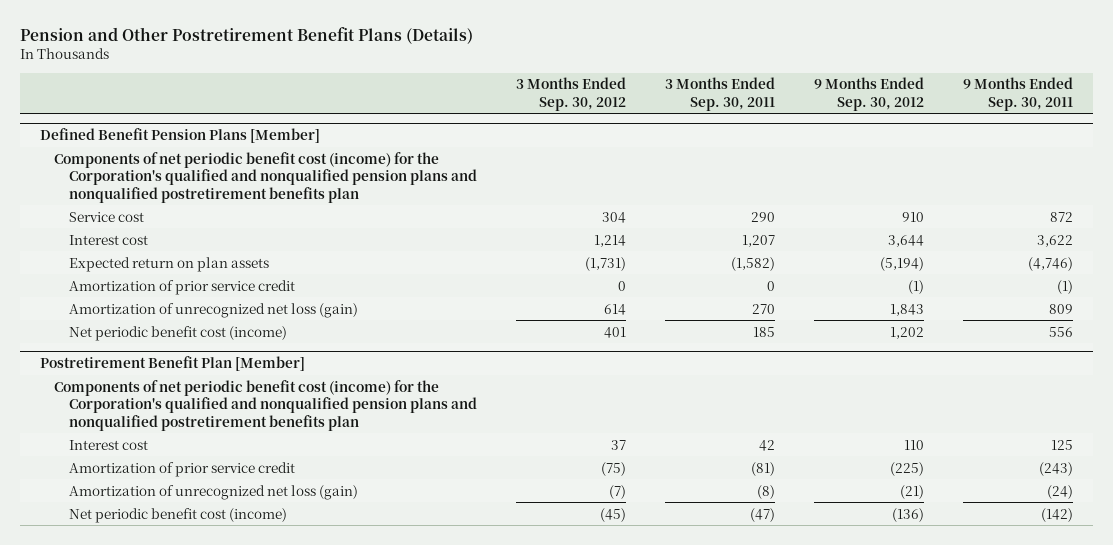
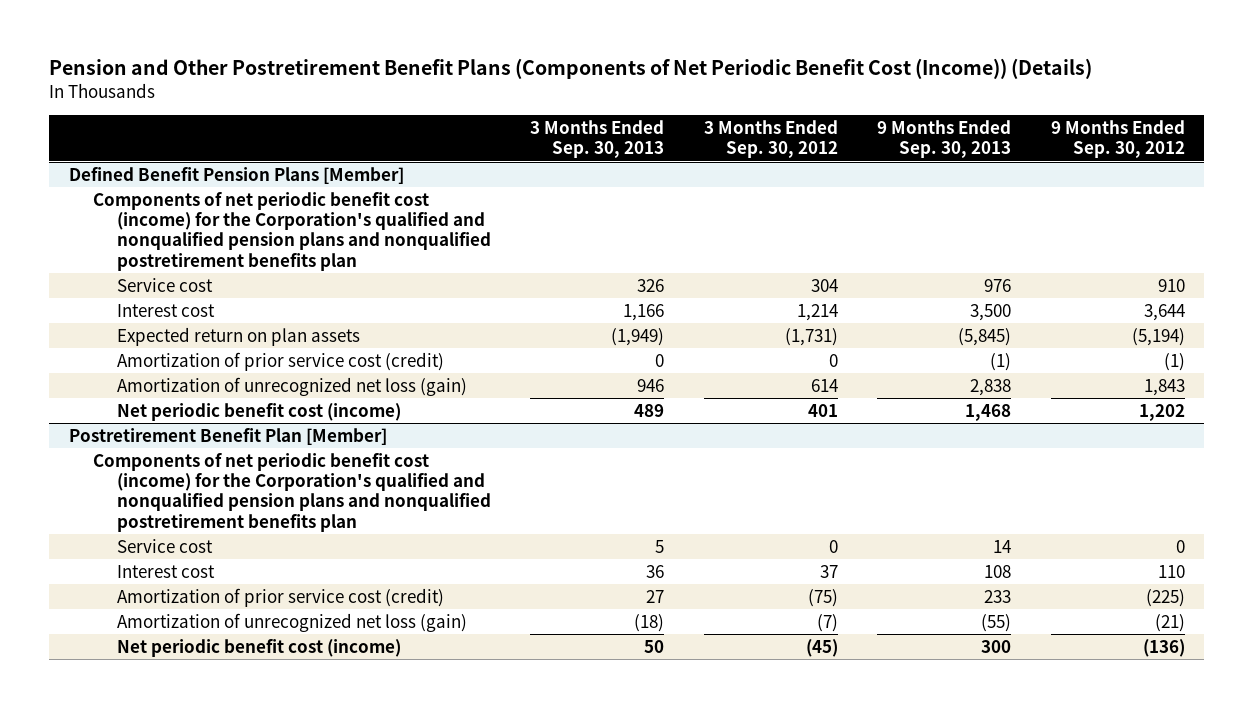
[20,27,474,45] Pension and Other Postretirement Benefit Plans (Details) -> [49,58,1093,80] Pension and Other Postretirement Benefit Plans (Components of Net Periodic Benefit Cost (Income)) (Details)
[664,77,775,112] 3 Months Ended Sep. 30, 2011 -> none
[963,77,1074,112] 9 Months Ended Sep. 30, 2011 -> none
none -> [530,119,665,159] 3 Months Ended Sep. 30, 2013
none -> [877,119,1012,159] 9 Months Ended Sep. 30, 2013
[68,279,295,295] Amortization of prior service credit -> [116,351,444,371] Amortization of prior service cost (credit)
none -> [116,538,213,553] Service cost
[68,461,295,477] Amortization of prior service credit -> [116,587,444,607] Amortization of prior service cost (credit)

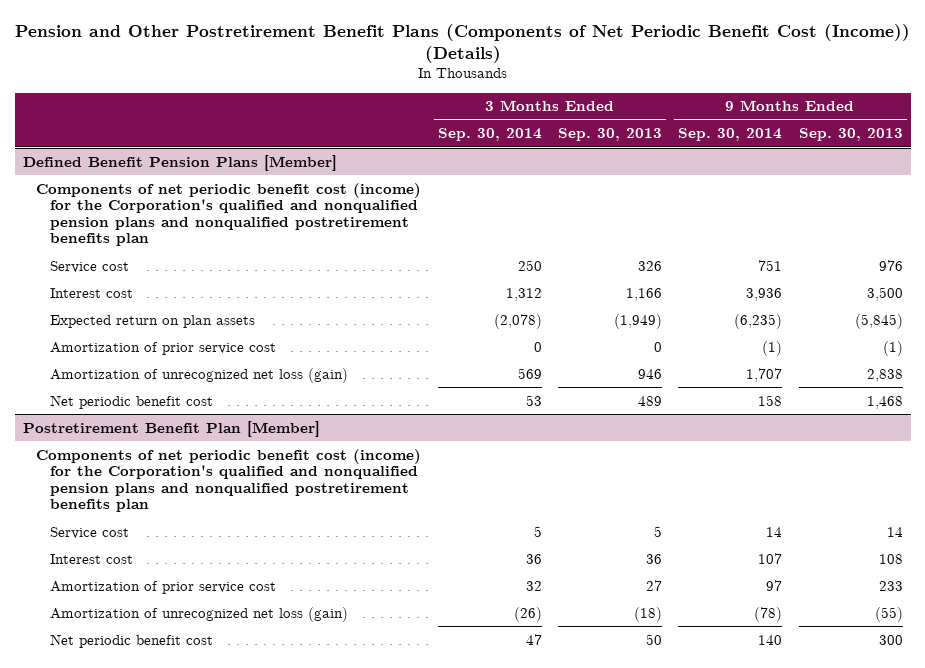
[703,119,838,159] 3 Months Ended Sep. 30, 2012 -> none
[1050,119,1185,159] 9 Months Ended Sep. 30, 2012 -> none
none -> [437,128,542,142] Sep. 30, 2014
none -> [678,128,783,142] Sep. 30, 2014
[116,351,444,371] Amortization of prior service cost (credit) -> [49,341,276,355] Amortization of prior service cost
[116,402,401,421] Net periodic benefit cost (income) -> [49,394,213,409] Net periodic benefit cost
[116,587,444,607] Amortization of prior service cost (credit) -> [49,580,276,594] Amortization of prior service cost
[116,638,401,657] Net periodic benefit cost (income) -> [49,633,213,648] Net periodic benefit cost

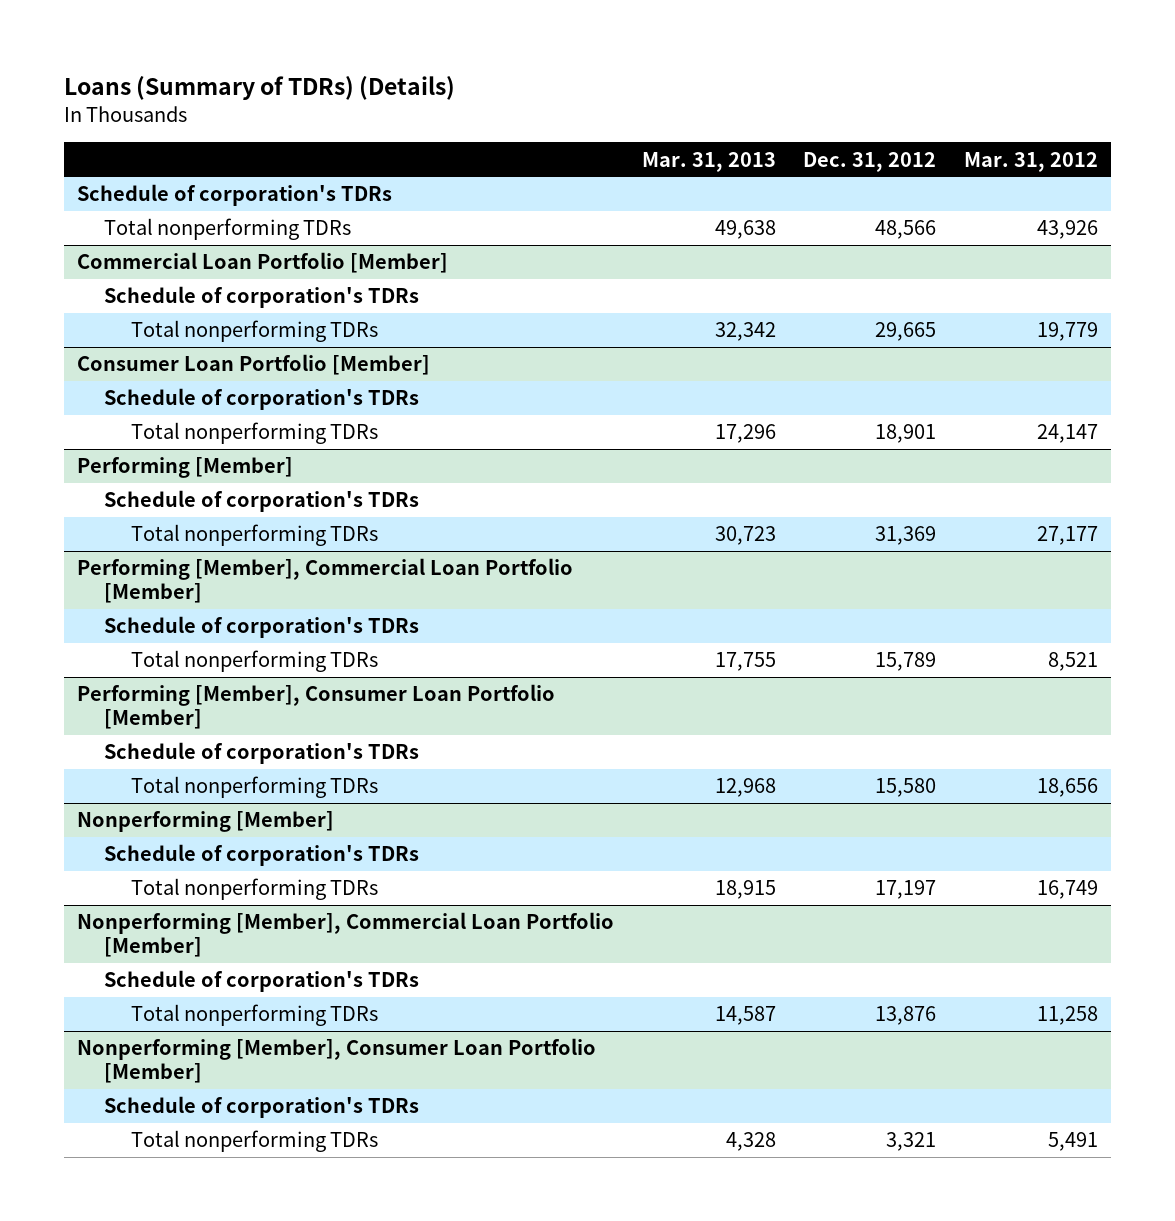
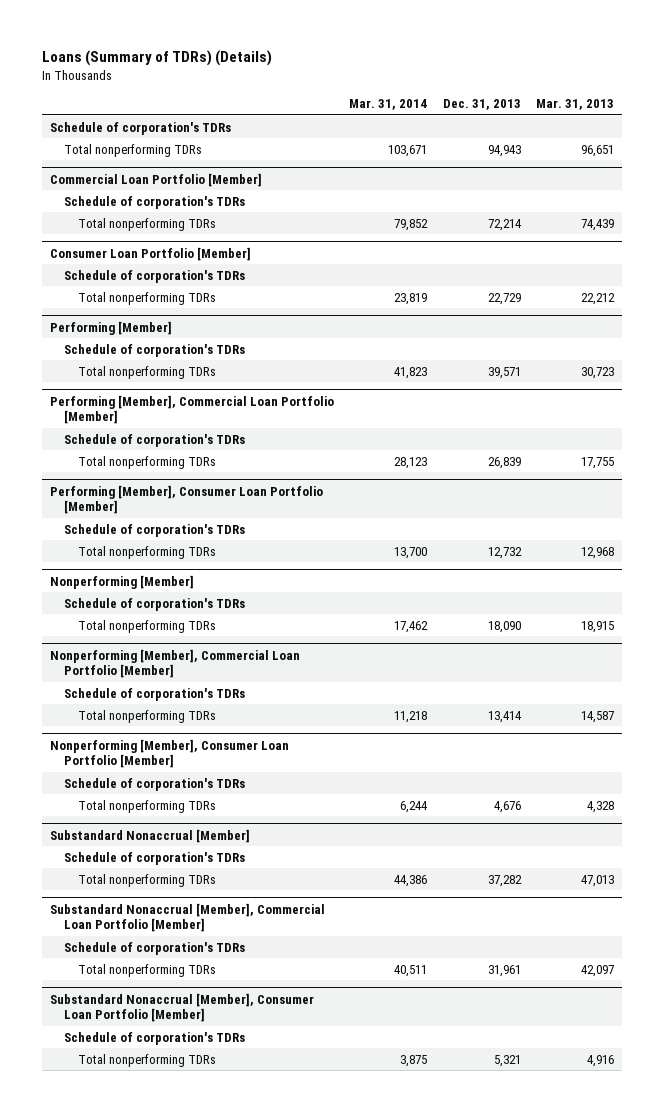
[803,151,937,172] Dec. 31, 2012 -> none
[963,151,1098,172] Mar. 31, 2012 -> none
none -> [349,99,428,111] Mar. 31, 2014
none -> [442,99,521,111] Dec. 31, 2013
[714,220,776,240] 49,638 -> [581,144,615,157] 96,651
[714,322,776,342] 32,342 -> [581,218,615,231] 74,439
[714,424,776,444] 17,296 -> [581,292,616,305] 22,212
none -> [49,828,250,843] Substandard Nonaccrual [Member]
none -> [64,851,246,865] Schedule of corporation's TDRs
none -> [78,873,217,887] Total nonperforming TDRs
none -> [49,902,325,933] Substandard Nonaccrual [Member], Commercial Loan Portfolio [Member]
none -> [64,941,246,955] Schedule of corporation's TDRs
none -> [78,963,217,977] Total nonperforming TDRs
none -> [49,992,314,1023] Substandard Nonaccrual [Member], Consumer Loan Portfolio [Member]
none -> [64,1031,246,1045] Schedule of corporation's TDRs
none -> [78,1053,217,1067] Total nonperforming TDRs

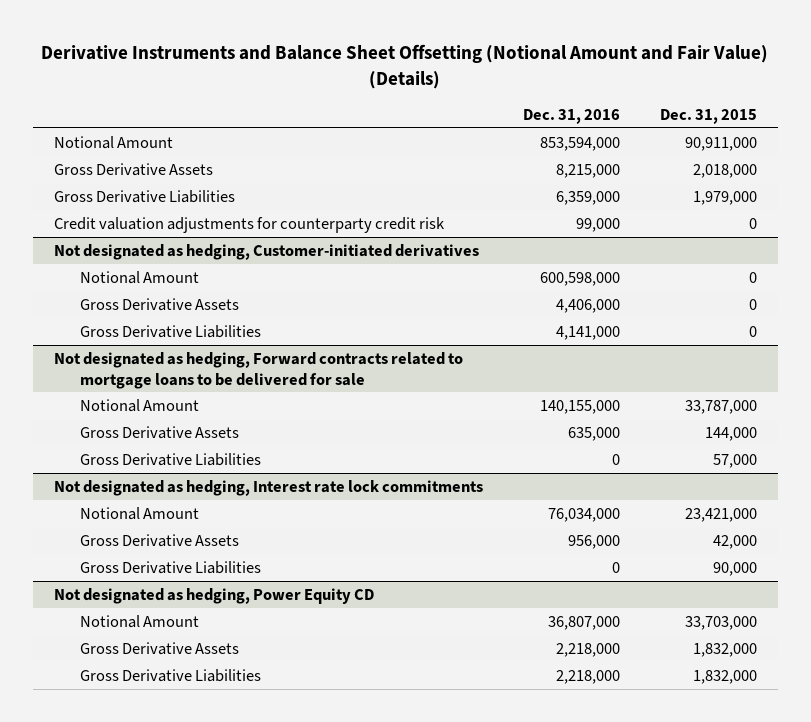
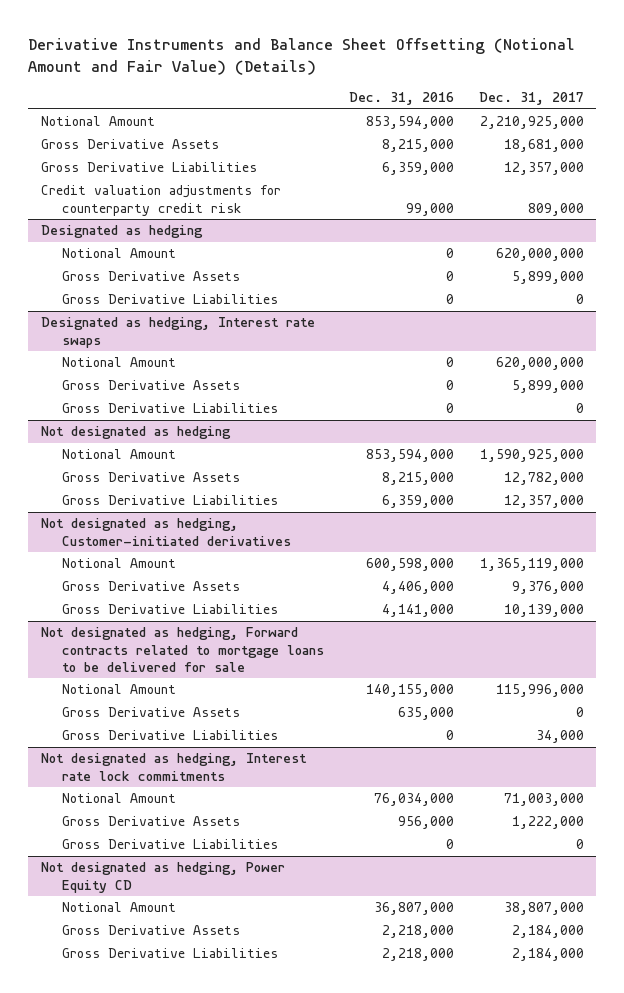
[660,109,758,125] Dec. 31, 2015 -> none
none -> [478,92,584,106] Dec. 31, 2017
none -> [40,225,203,239] Designated as hedging
none -> [61,248,176,259] Notional Amount
none -> [61,271,240,282] Gross Derivative Assets
none -> [61,294,278,305] Gross Derivative Liabilities
none -> [40,317,315,348] Designated as hedging, Interest rate swaps
none -> [61,357,176,368] Notional Amount
none -> [61,380,240,391] Gross Derivative Assets
none -> [61,403,278,414] Gross Derivative Liabilities
none -> [40,426,231,440] Not designated as hedging
none -> [61,449,176,460] Notional Amount
none -> [61,472,240,483] Gross Derivative Assets
none -> [61,495,278,506] Gross Derivative Liabilities

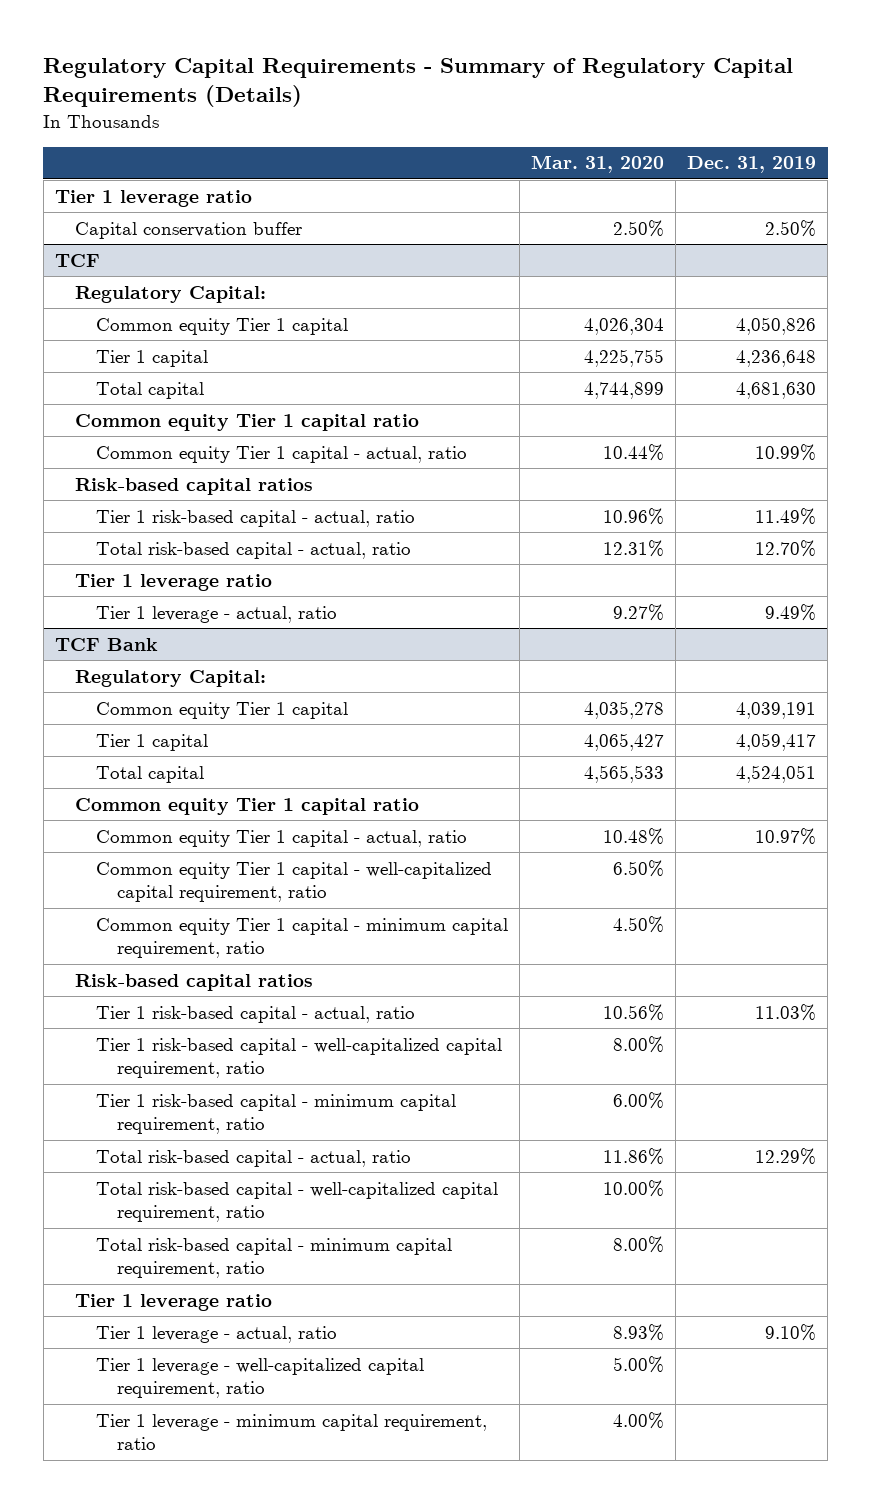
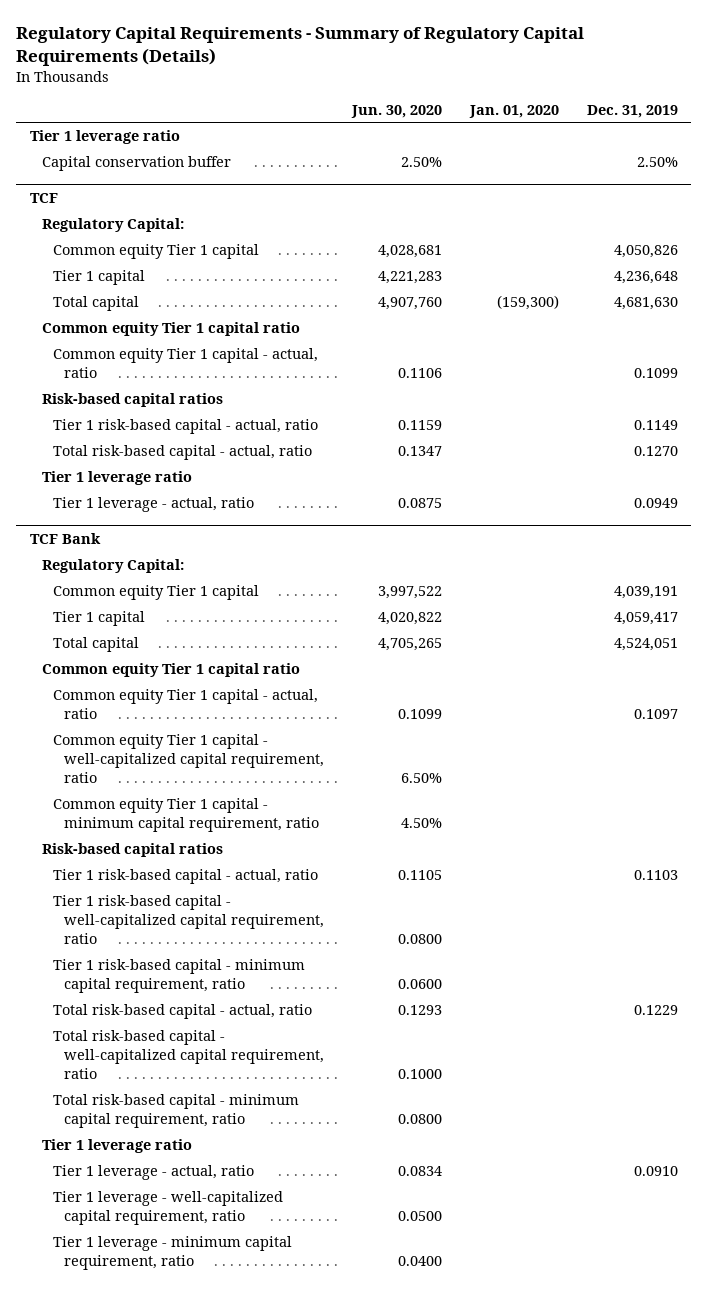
[531,155,665,174] Mar. 31, 2020 -> none
none -> [351,104,443,118] Jun. 30, 2020
none -> [468,104,559,118] Jan. 01, 2020
[755,443,817,461] 10.99% -> [633,368,678,379] 0.1099
[755,507,817,525] 11.49% -> [633,420,678,431] 0.1149
[755,539,817,557] 12.70% -> [633,446,678,457] 0.1270
[765,603,817,621] 9.49% -> [633,498,678,509] 0.0949
[755,827,817,845] 10.97% -> [633,709,678,720] 0.1097
[755,1003,817,1021] 11.03% -> [633,870,678,881] 0.1103
[755,1147,817,1165] 12.29% -> [633,1005,678,1016] 0.1229
[765,1323,817,1341] 9.10% -> [633,1166,678,1177] 0.0910

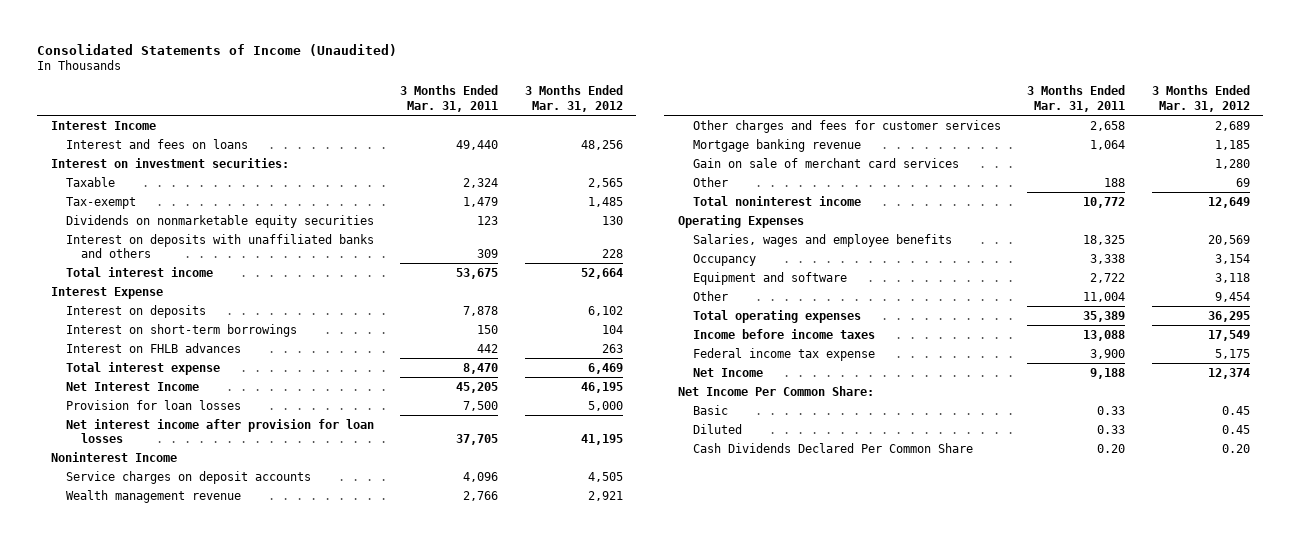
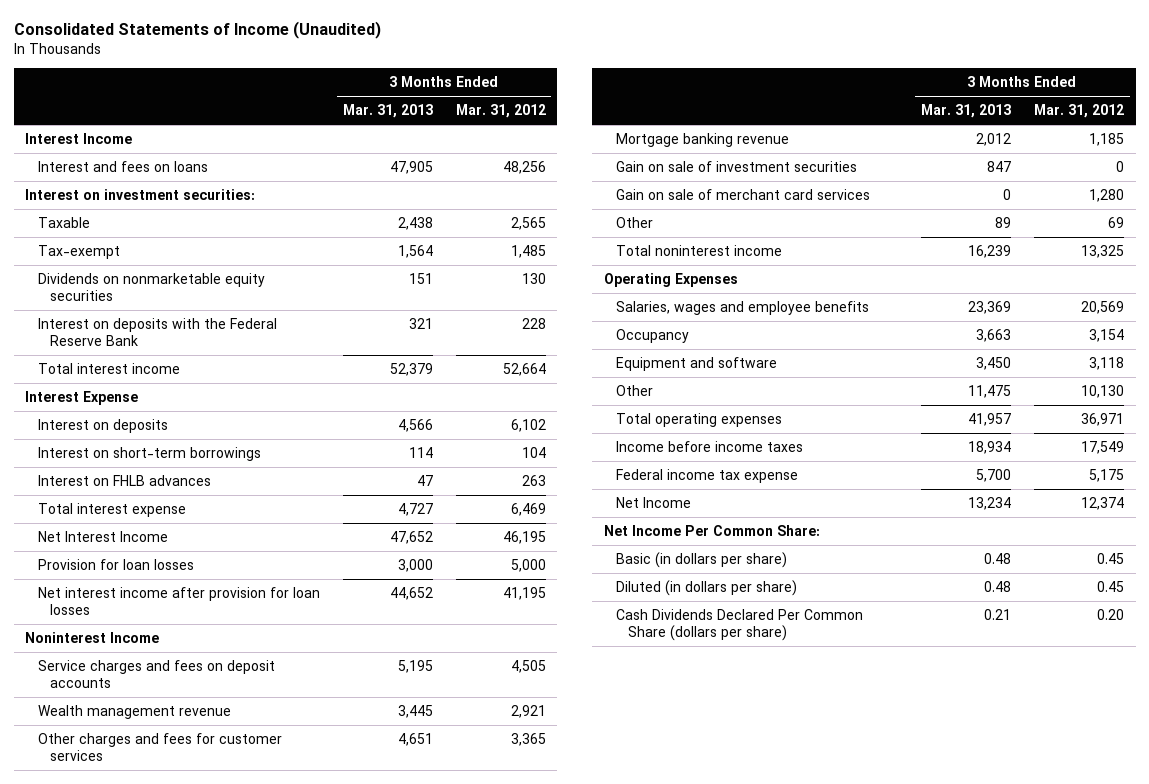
[400,85,499,112] 3 Months Ended Mar. 31, 2011 -> none
none -> [342,104,433,119] Mar. 31, 2013
[65,233,374,259] Interest on deposits with unaffiliated banks and others -> [37,317,277,347] Interest on deposits with the Federal Reserve Bank
[65,470,311,484] Service charges on deposit accounts -> [37,659,275,689] Service charges and fees on deposit accounts
[1214,120,1250,131] 2,689 -> [510,732,546,746] 3,365
none -> [615,160,857,172] Gain on sale of investment securities
[1207,196,1250,208] 12,649 -> [1081,244,1125,258] 13,325
[1214,291,1250,302] 9,454 -> [1081,384,1125,398] 10,130
[1207,310,1250,322] 36,295 -> [1081,412,1125,426] 36,971
[692,404,728,415] Basic -> [615,551,787,568] Basic (in dollars per share)
[692,423,742,434] Diluted -> [615,579,797,596] Diluted (in dollars per share)
[692,442,973,453] Cash Dividends Declared Per Common Share -> [615,608,863,642] Cash Dividends Declared Per Common Share (dollars per share)

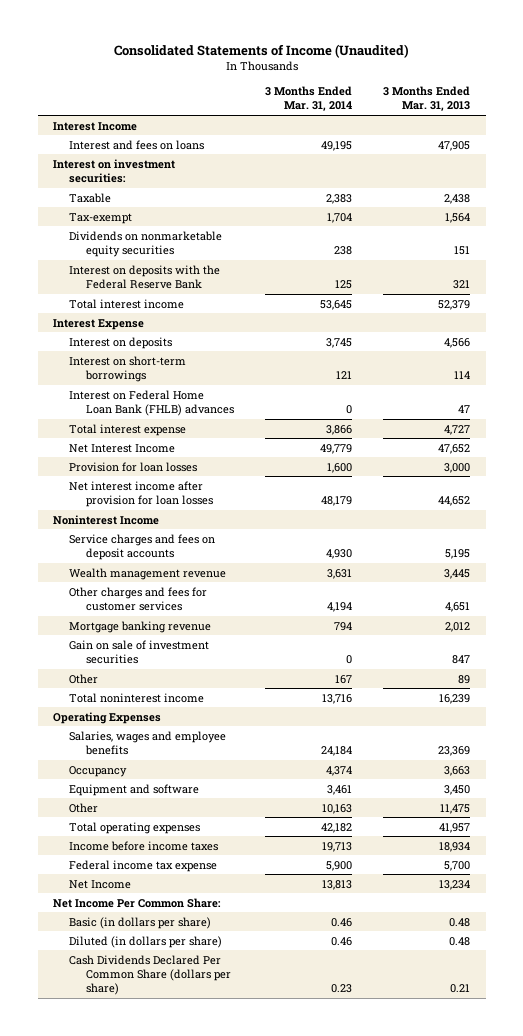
[455,104,546,119] Mar. 31, 2012 -> none
none -> [264,86,352,112] 3 Months Ended Mar. 31, 2014
[37,474,211,486] Interest on FHLB advances -> [69,389,234,417] Interest on Federal Home Loan Bank (FHLB) advances
[615,188,870,200] Gain on sale of merchant card services -> none

